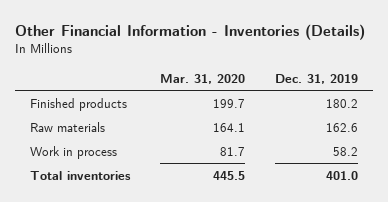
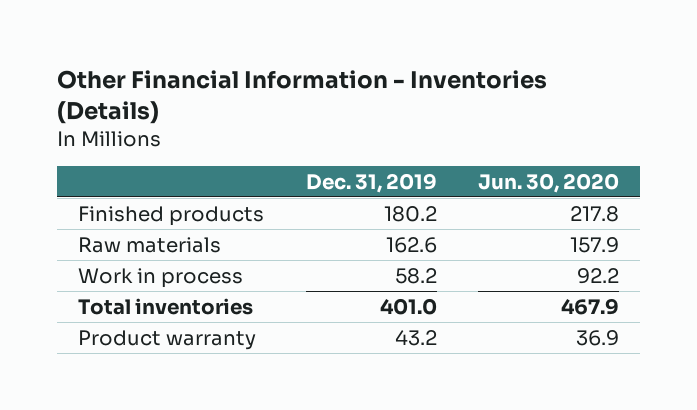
[160,73,246,84] Mar. 31, 2020 -> none
none -> [478,172,620,193] Jun. 30, 2020
none -> [78,329,257,350] Product warranty

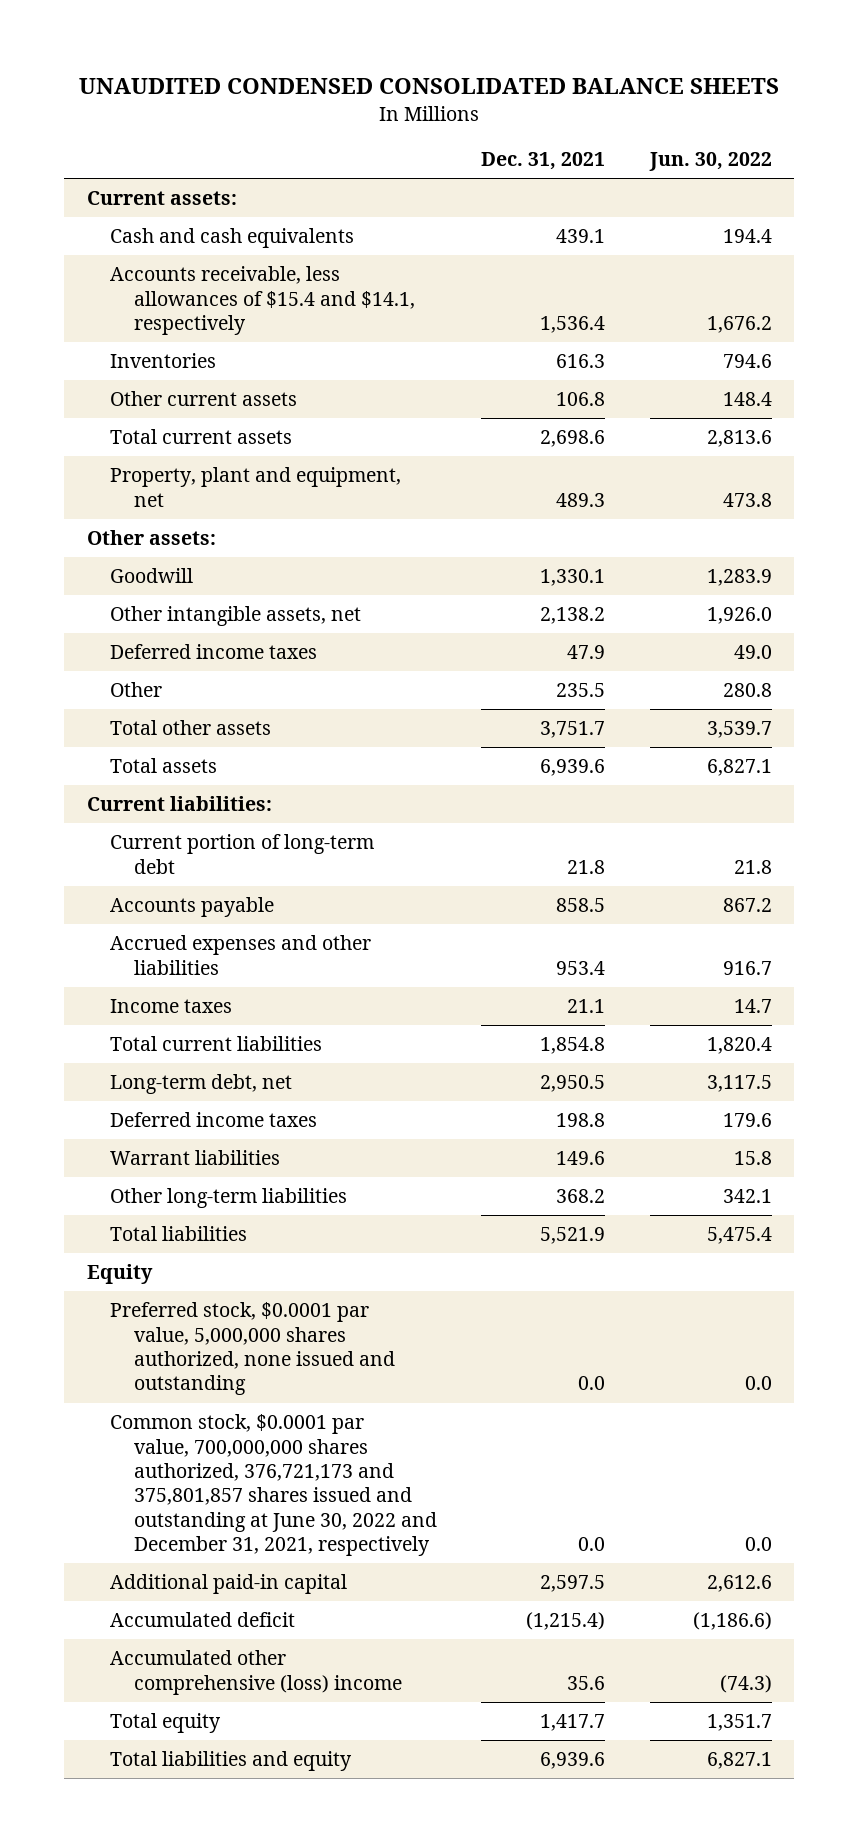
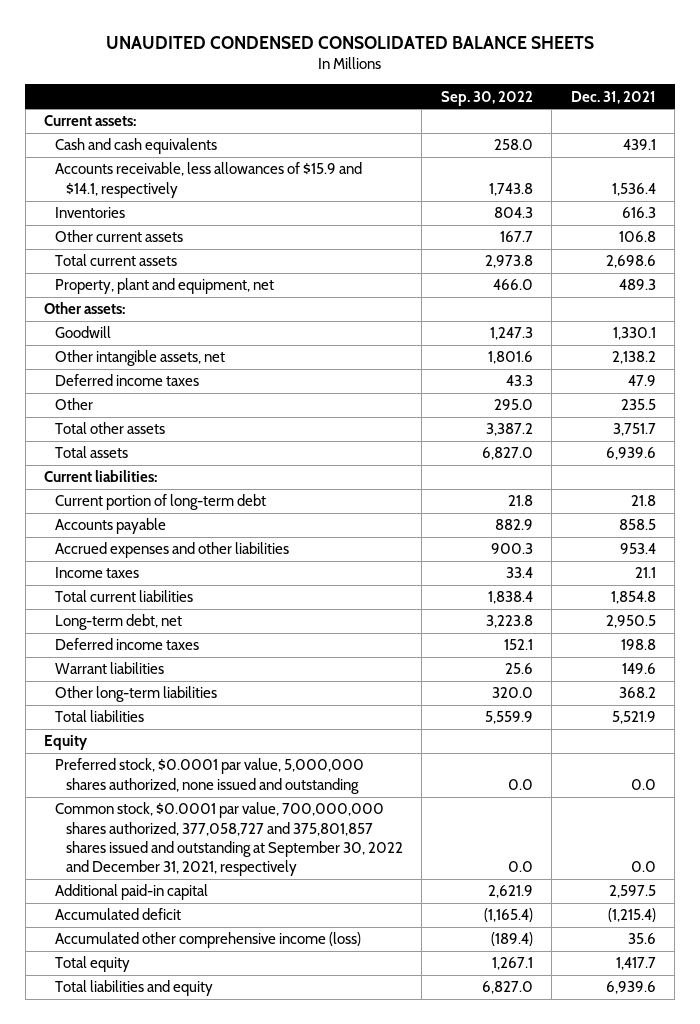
[648,152,772,172] Jun. 30, 2022 -> none
none -> [440,90,533,106] Sep. 30, 2022
[110,266,416,335] Accounts receivable, less allowances of $15.4 and $14.1, respectively -> [54,162,362,198] Accounts receivable, less allowances of $15.9 and $14.1, respectively
[110,1414,438,1556] Common stock, $0.0001 par value, 700,000,000 shares authorized, 376,721,173 and 375,801,857 shares issued and outstanding at June 30, 2022 and December 31, 2021, respectively -> [54,802,403,877] Common stock, $0.0001 par value, 700,000,000 shares authorized, 377,058,727 and 375,801,857 shares issued and outstanding at September 30, 2022 and December 31, 2021, respectively
[110,1650,403,1695] Accumulated other comprehensive (loss) income -> [54,932,361,949] Accumulated other comprehensive income (loss)

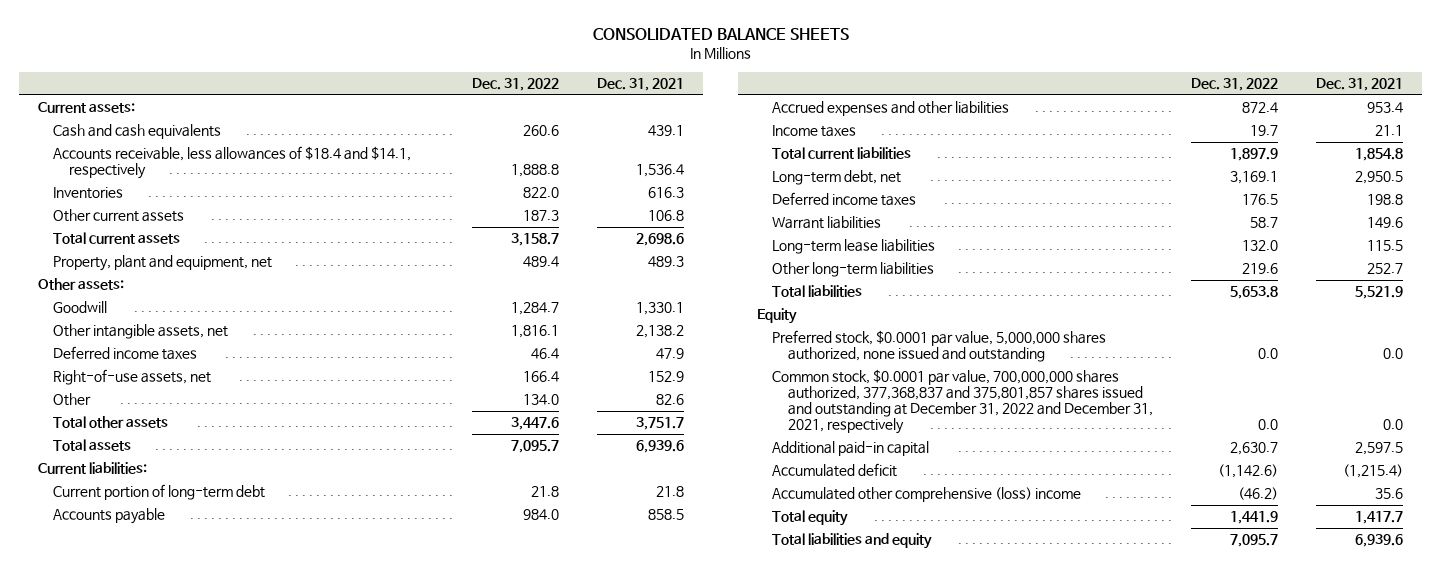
[105,35,594,49] UNAUDITED CONDENSED CONSOLIDATED BALANCE SHEETS -> [592,27,849,40] CONSOLIDATED BALANCE SHEETS
[440,90,533,106] Sep. 30, 2022 -> none
none -> [472,78,560,92] Dec. 31, 2022
[54,162,362,198] Accounts receivable, less allowances of $15.9 and $14.1, respectively -> [53,146,412,180] Accounts receivable, less allowances of $18.4 and $14.1, respectively
none -> [53,369,212,386] Right-of-use assets, net
[620,399,656,411] 235.5 -> [656,394,685,406] 82.6
none -> [772,239,936,255] Long-term lease liabilities
[618,687,656,699] 368.2 -> [1367,263,1404,275] 252.7
[54,802,403,877] Common stock, $0.0001 par value, 700,000,000 shares authorized, 377,058,727 and 375,801,857 shares issued and outstanding at September 30, 2022 and December 31, 2021, respectively -> [772,369,1153,435] Common stock, $0.0001 par value, 700,000,000 shares authorized, 377,368,837 and 375,801,857 shares issued and outstanding at December 31, 2022 and December 31, 2021, respectively
[54,932,361,949] Accumulated other comprehensive income (loss) -> [772,487,1082,503] Accumulated other comprehensive (loss) income

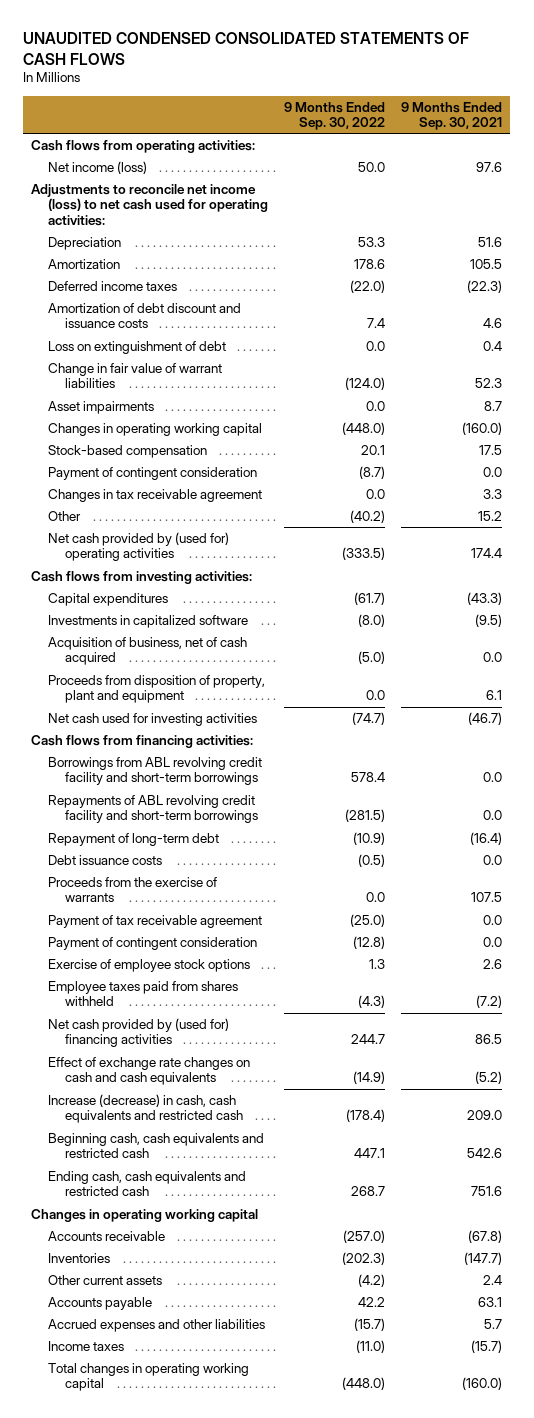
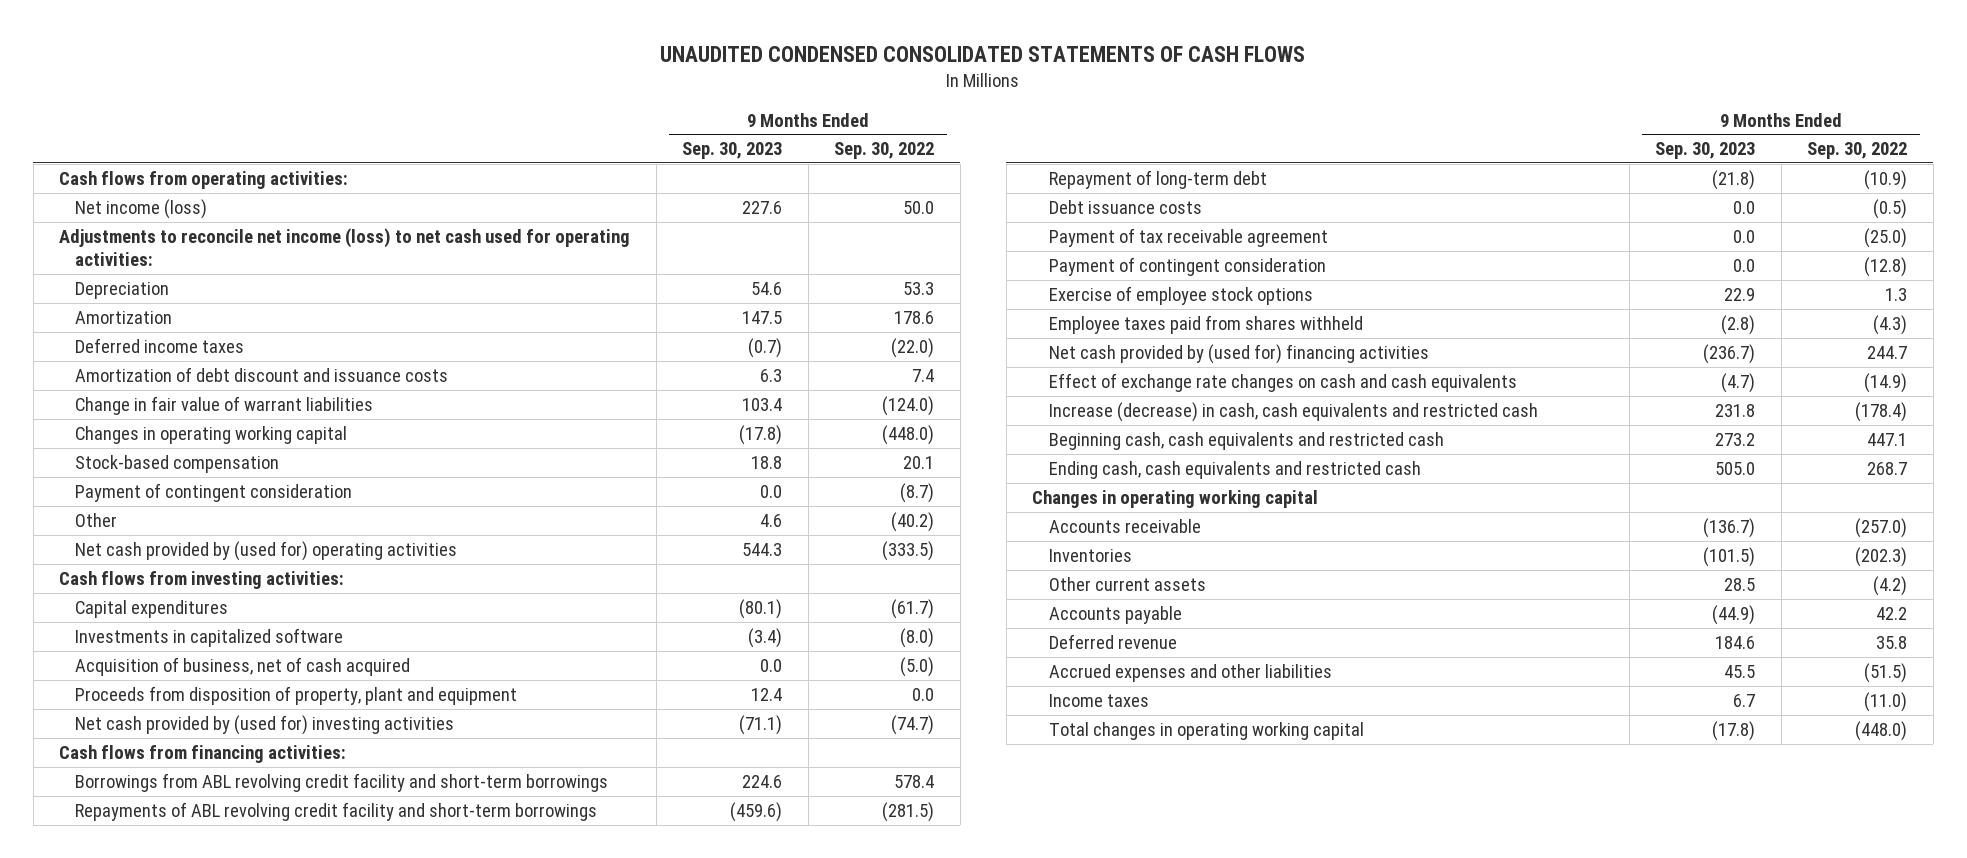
[401,101,503,131] 9 Months Ended Sep. 30, 2021 -> none
none -> [682,142,783,160] Sep. 30, 2023
[48,340,227,354] Loss on extinguishment of debt -> none
[48,400,155,414] Asset impairments -> none
[48,488,263,502] Changes in tax receivable agreement -> none
[48,712,258,726] Net cash used for investing activities -> [75,714,455,735] Net cash provided by (used for) investing activities
[48,876,218,903] Proceeds from the exercise of warrants -> none
none -> [1048,633,1177,649] Deferred revenue
[354,1317,386,1331] (15.7) -> [1864,662,1908,683] (51.5)

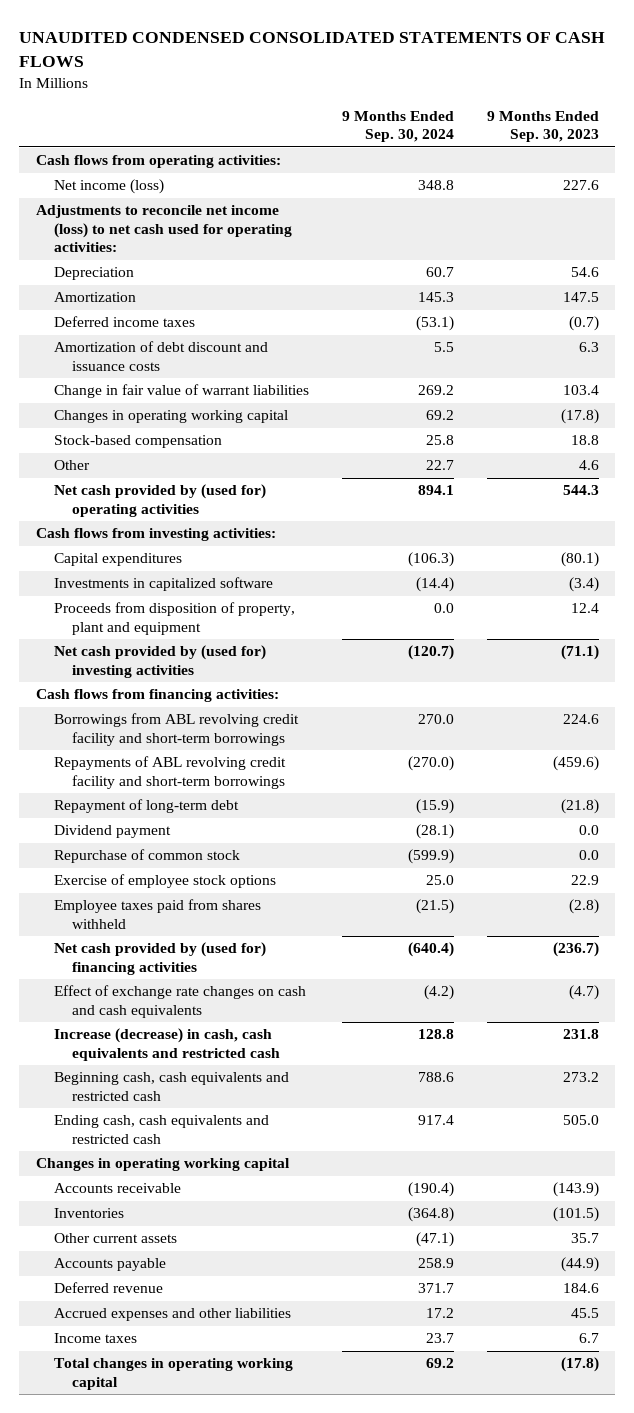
[834,142,935,160] Sep. 30, 2022 -> none
none -> [341,110,454,143] 9 Months Ended Sep. 30, 2024
[75,482,353,502] Payment of contingent consideration -> none
[75,656,411,676] Acquisition of business, net of cash acquired -> none
[1048,199,1202,214] Debt issuance costs -> none
[1048,227,1328,247] Payment of tax receivable agreement -> none
[1048,256,1326,276] Payment of contingent consideration -> none
none -> [53,825,171,839] Dividend payment
none -> [53,849,240,864] Repurchase of common stock
[1703,517,1756,538] (136.7) -> [552,1182,599,1198] (143.9)
[1724,577,1756,591] 28.5 -> [570,1233,599,1244] 35.7

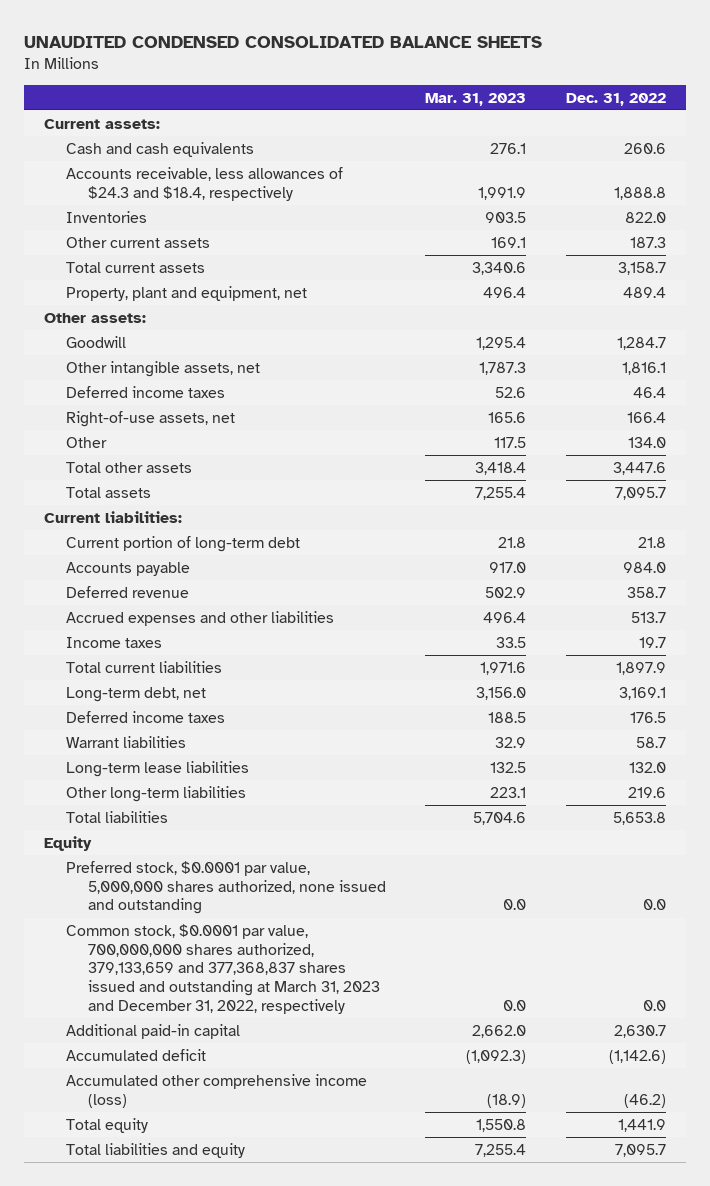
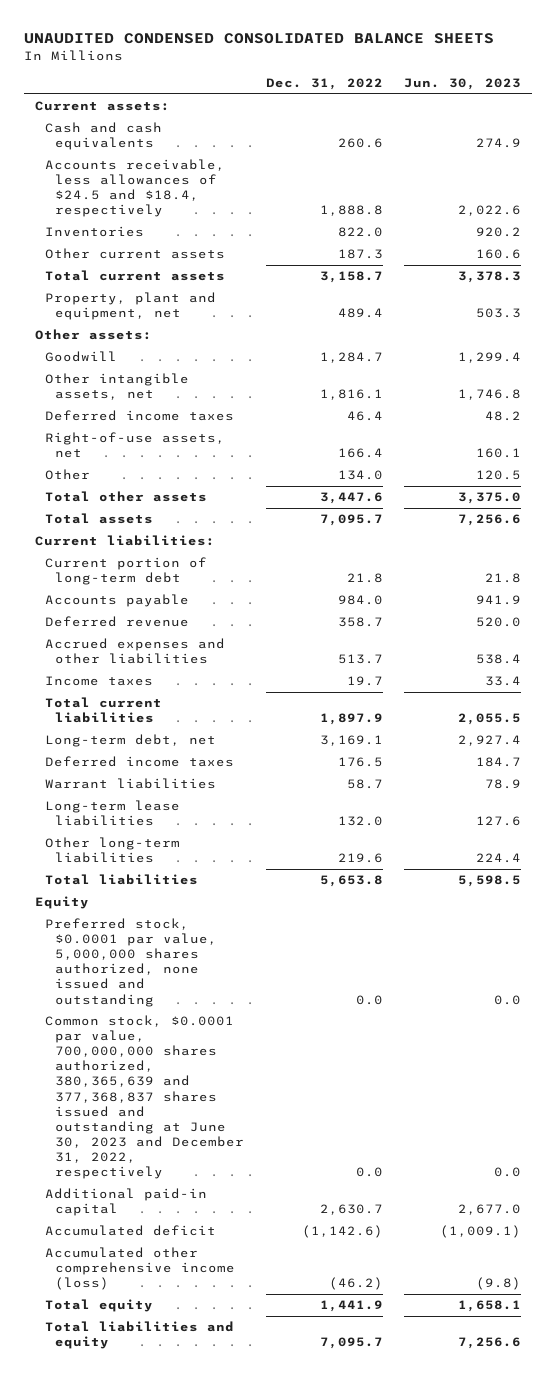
[425,92,527,106] Mar. 31, 2023 -> none
none -> [404,78,522,91] Jun. 30, 2023
[65,166,343,201] Accounts receivable, less allowances of $24.3 and $18.4, respectively -> [45,159,226,218] Accounts receivable, less allowances of $24.5 and $18.4, respectively
[65,923,380,1015] Common stock, $0.0001 par value, 700,000,000 shares authorized, 379,133,659 and 377,368,837 shares issued and outstanding at March 31, 2023 and December 31, 2022, respectively -> [45,1015,245,1179] Common stock, $0.0001 par value, 700,000,000 shares authorized, 380,365,639 and 377,368,837 shares issued and outstanding at June 30, 2023 and December 31, 2022, respectively

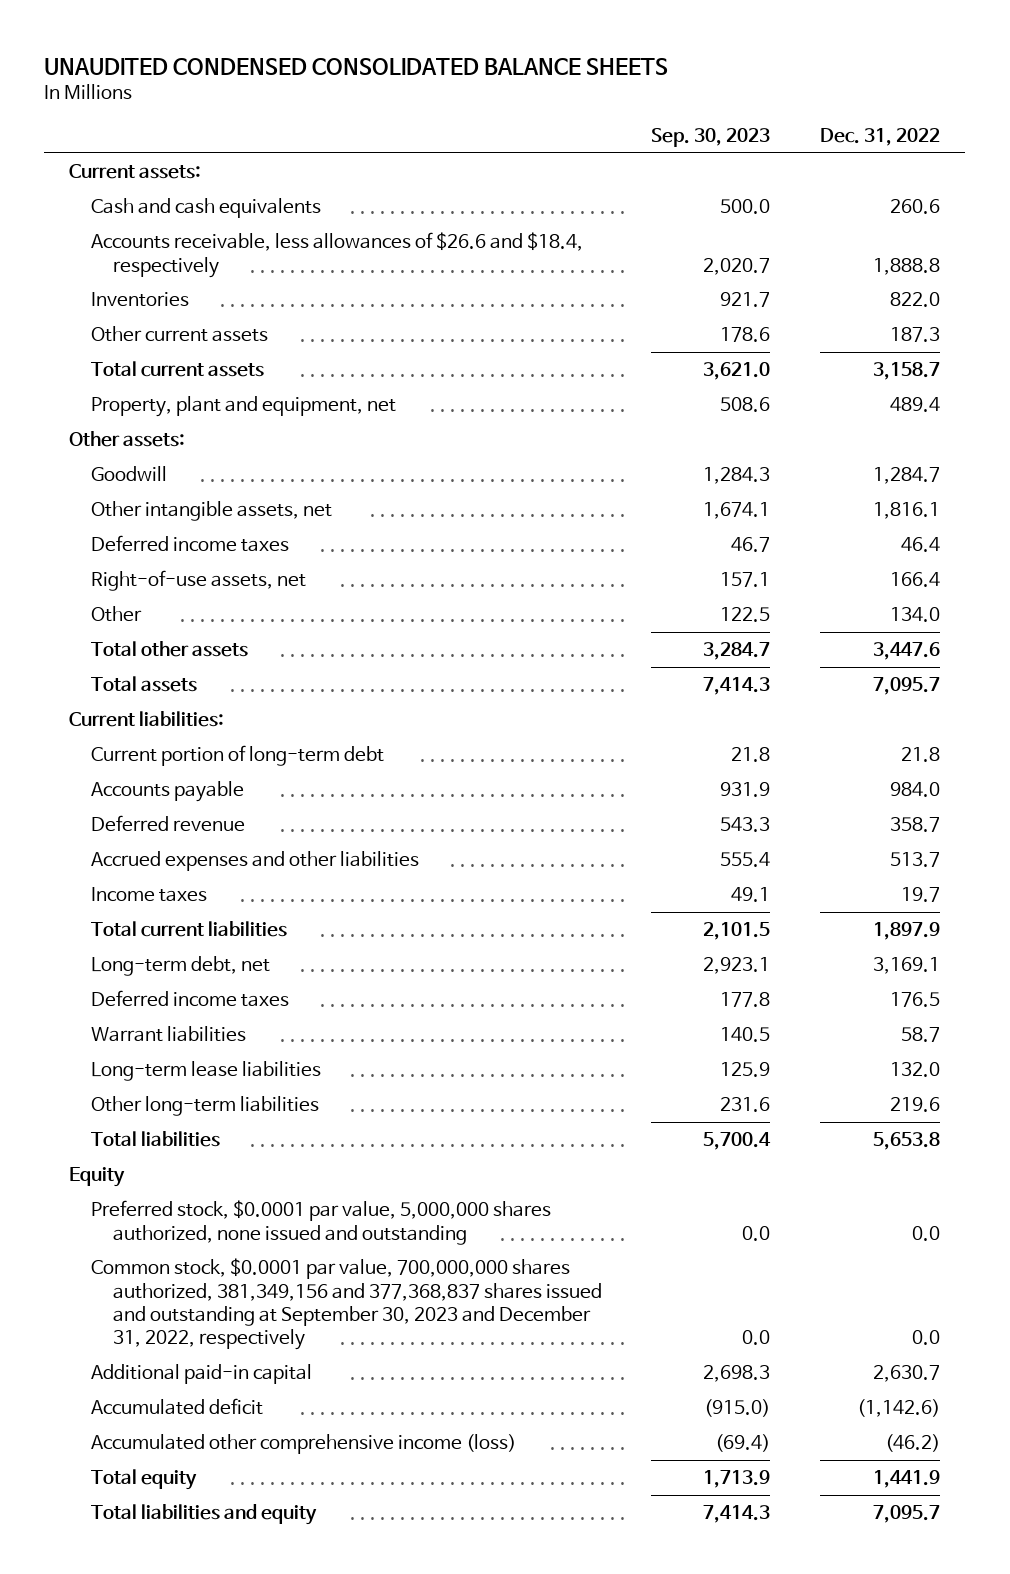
[404,78,522,91] Jun. 30, 2023 -> none
none -> [651,128,771,148] Sep. 30, 2023
[45,159,226,218] Accounts receivable, less allowances of $24.5 and $18.4, respectively -> [90,232,583,278] Accounts receivable, less allowances of $26.6 and $18.4, respectively
[45,1015,245,1179] Common stock, $0.0001 par value, 700,000,000 shares authorized, 380,365,639 and 377,368,837 shares issued and outstanding at June 30, 2023 and December 31, 2022, respectively -> [90,1258,602,1350] Common stock, $0.0001 par value, 700,000,000 shares authorized, 381,349,156 and 377,368,837 shares issued and outstanding at September 30, 2023 and December 31, 2022, respectively

